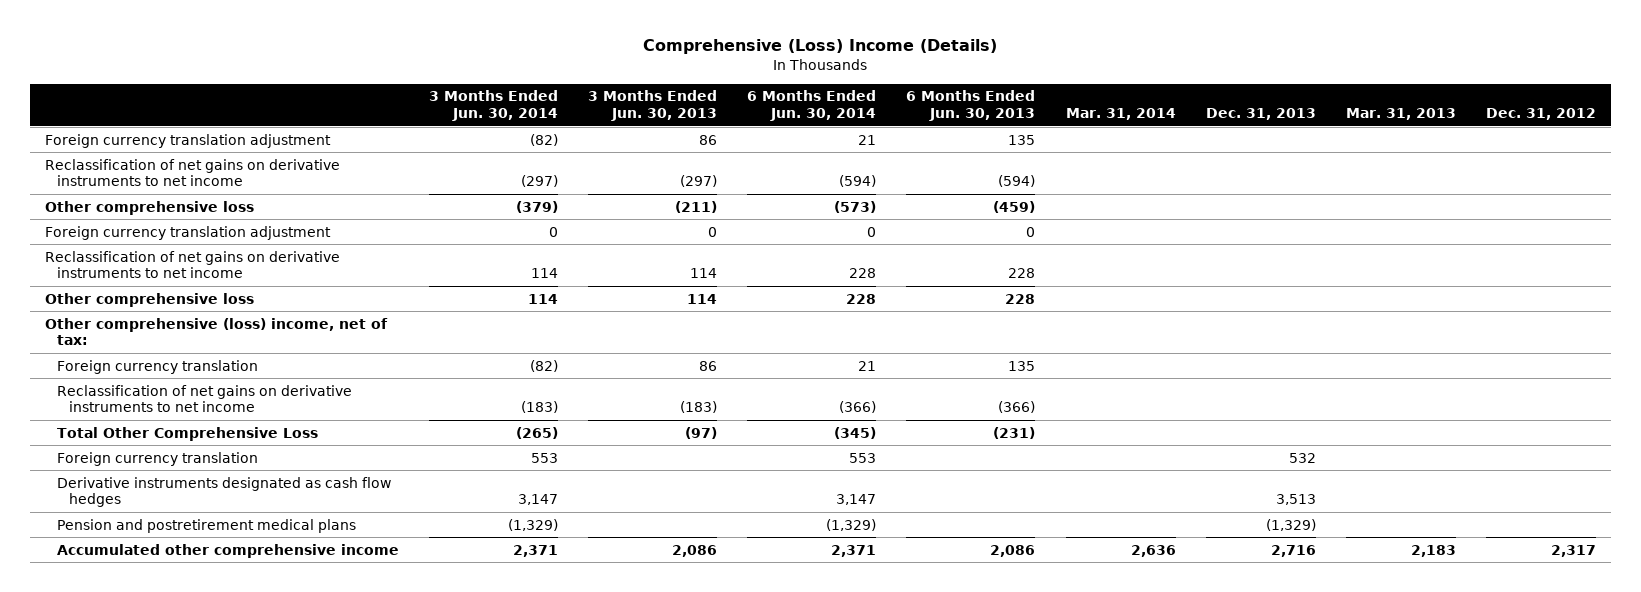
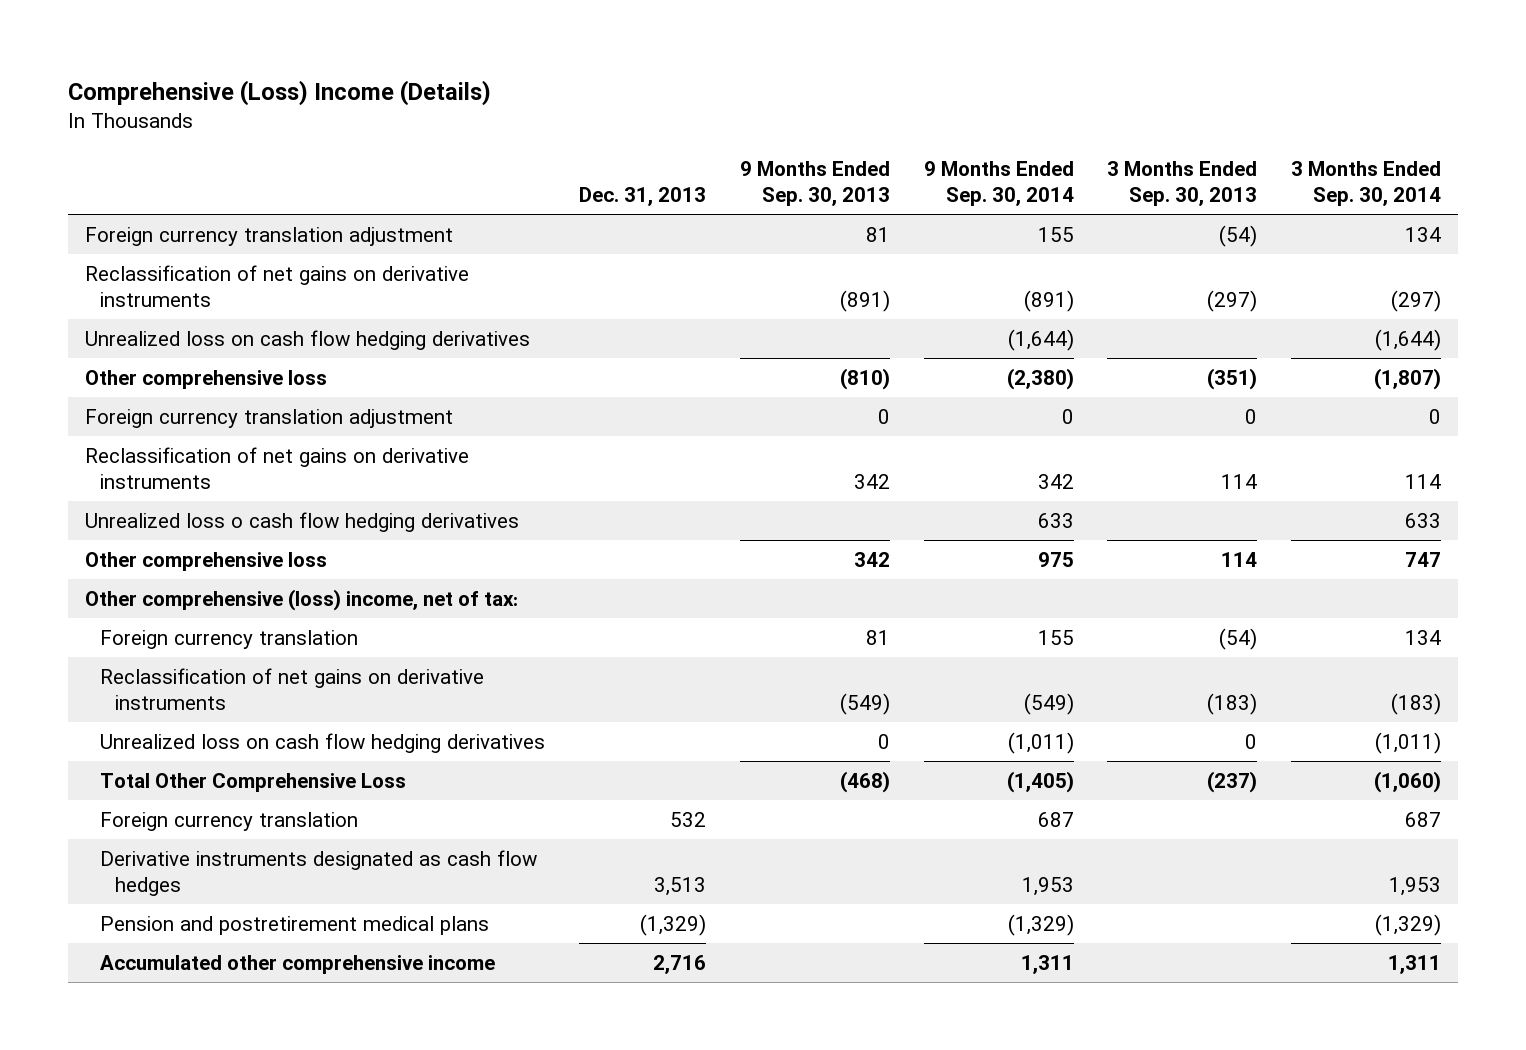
[428,90,558,122] 3 Months Ended Jun. 30, 2014 -> none
[588,90,718,122] 3 Months Ended Jun. 30, 2013 -> none
[747,90,877,122] 6 Months Ended Jun. 30, 2014 -> none
[906,90,1036,122] 6 Months Ended Jun. 30, 2013 -> none
[1065,108,1176,121] Mar. 31, 2014 -> none
[1345,108,1456,121] Mar. 31, 2013 -> none
[1486,108,1597,121] Dec. 31, 2012 -> none
none -> [739,160,890,206] 9 Months Ended Sep. 30, 2013
none -> [923,160,1074,206] 9 Months Ended Sep. 30, 2014
none -> [1107,160,1258,206] 3 Months Ended Sep. 30, 2013
none -> [1291,160,1442,206] 3 Months Ended Sep. 30, 2014
[44,158,340,187] Reclassification of net gains on derivative instruments to net income -> [85,264,470,307] Reclassification of net gains on derivative instruments
none -> [85,329,531,350] Unrealized loss on cash flow hedging derivatives
[44,250,340,279] Reclassification of net gains on derivative instruments to net income -> [85,446,470,489] Reclassification of net gains on derivative instruments
none -> [85,511,520,532] Unrealized loss o cash flow hedging derivatives
[56,384,352,413] Reclassification of net gains on derivative instruments to net income -> [100,667,485,710] Reclassification of net gains on derivative instruments
none -> [100,732,546,753] Unrealized loss on cash flow hedging derivatives

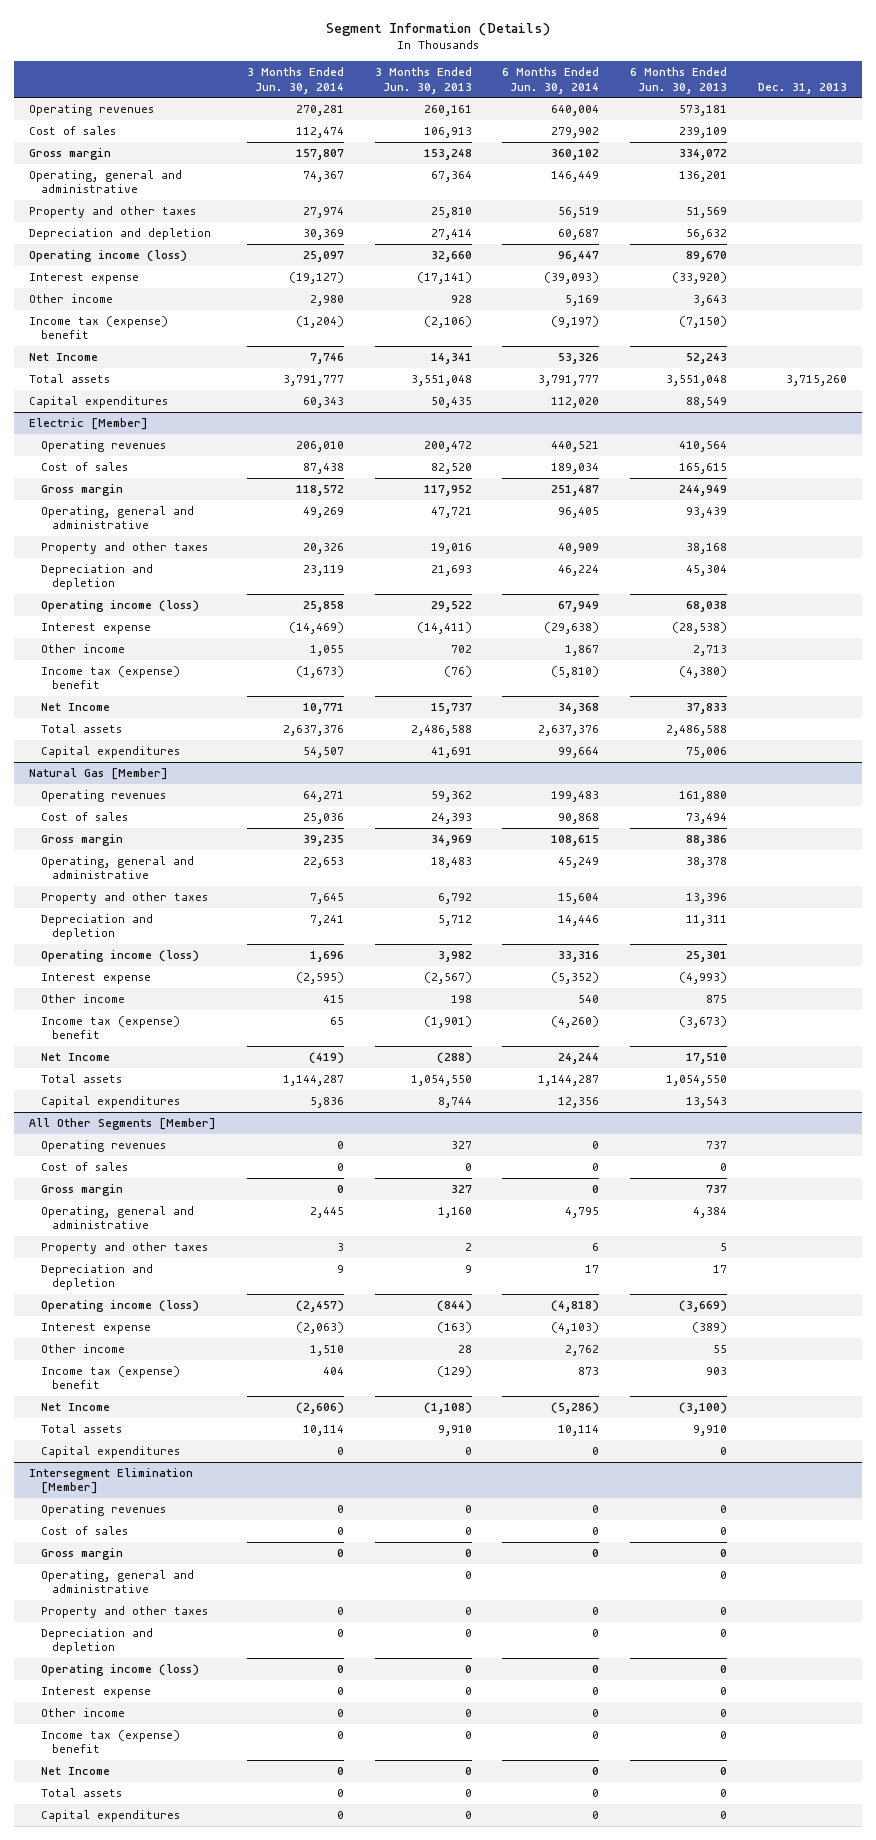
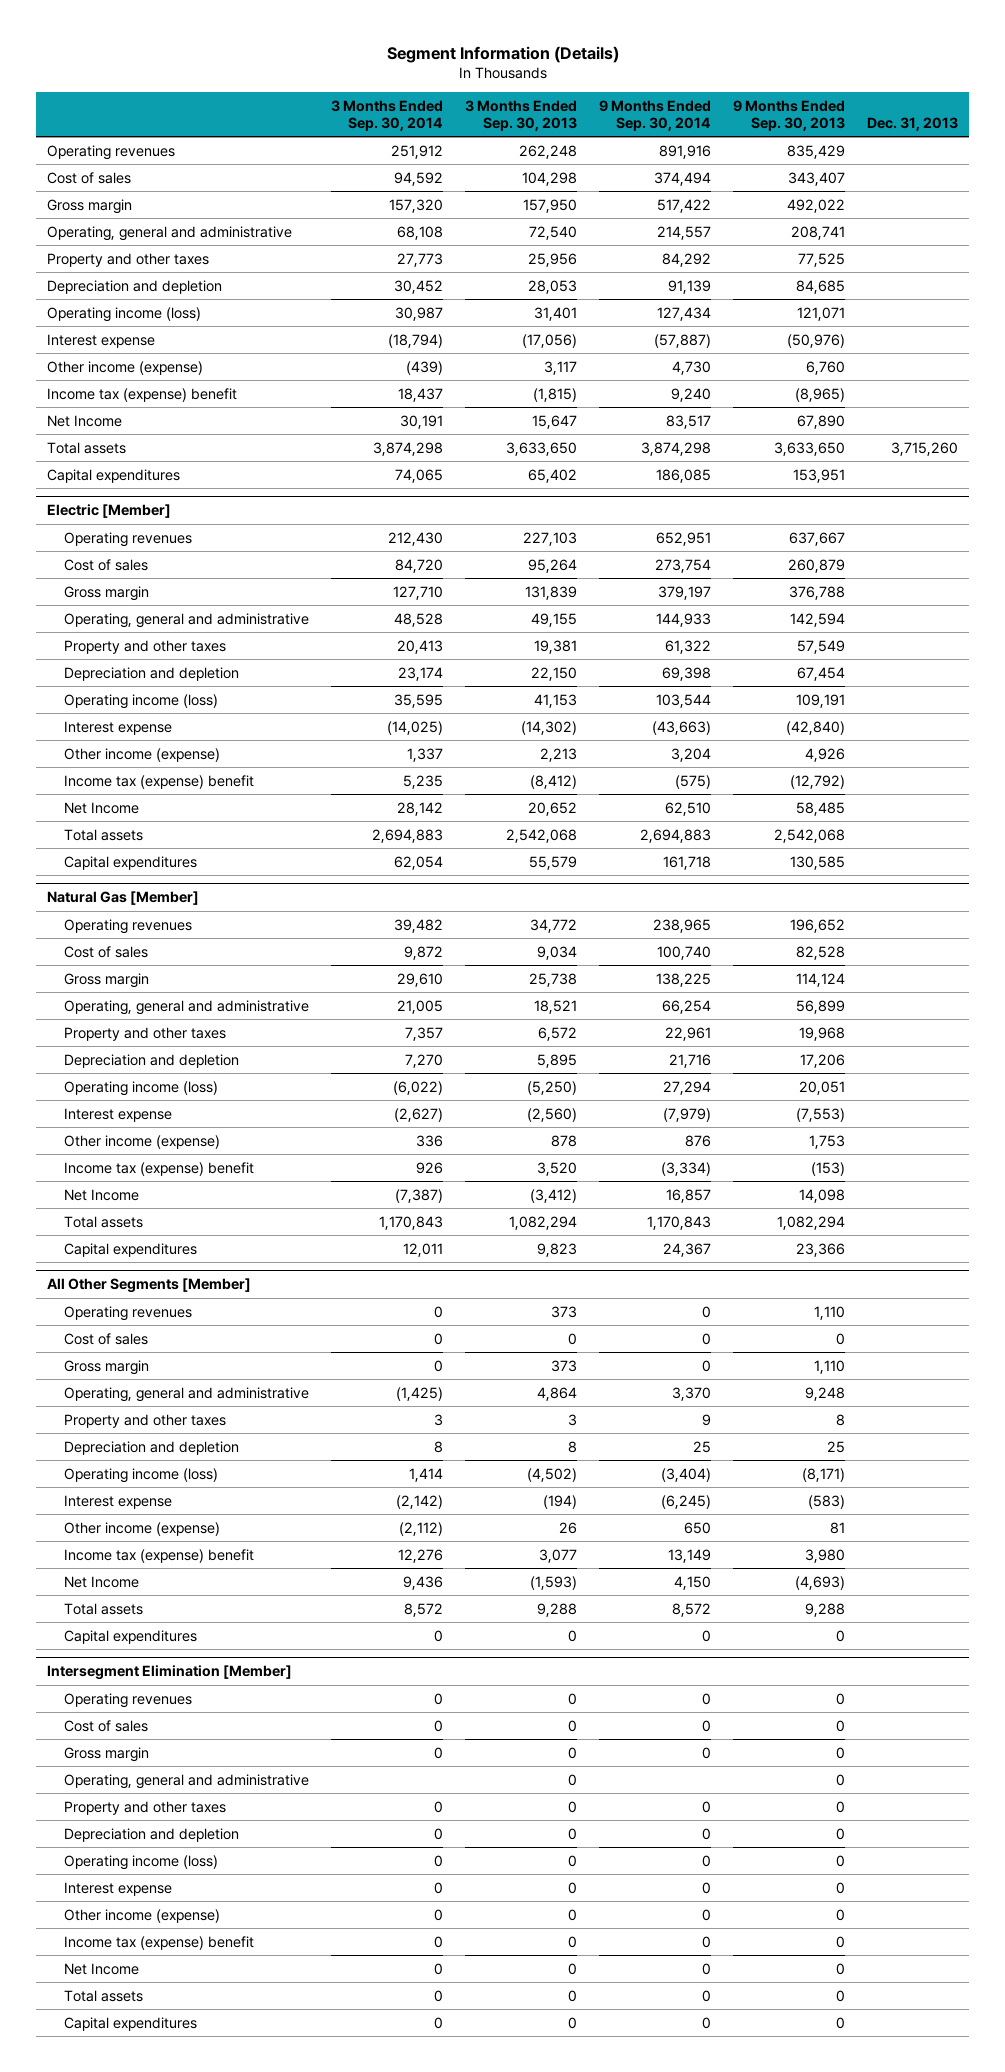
[246,67,344,94] 3 Months Ended Jun. 30, 2014 -> none
[374,67,472,94] 3 Months Ended Jun. 30, 2013 -> none
[502,67,600,94] 6 Months Ended Jun. 30, 2014 -> none
[629,67,727,94] 6 Months Ended Jun. 30, 2013 -> none
none -> [330,99,443,132] 3 Months Ended Sep. 30, 2014
none -> [464,99,577,132] 3 Months Ended Sep. 30, 2013
none -> [598,99,711,132] 9 Months Ended Sep. 30, 2014
none -> [732,99,845,132] 9 Months Ended Sep. 30, 2013
[29,294,114,304] Other income -> [47,360,204,375] Other income (expense)
[40,644,125,654] Other income -> [63,747,220,762] Other income (expense)
[40,994,125,1004] Other income -> [63,1134,220,1149] Other income (expense)
[40,1344,125,1354] Other income -> [63,1521,220,1536] Other income (expense)
[40,1708,125,1718] Other income -> [63,1908,220,1923] Other income (expense)

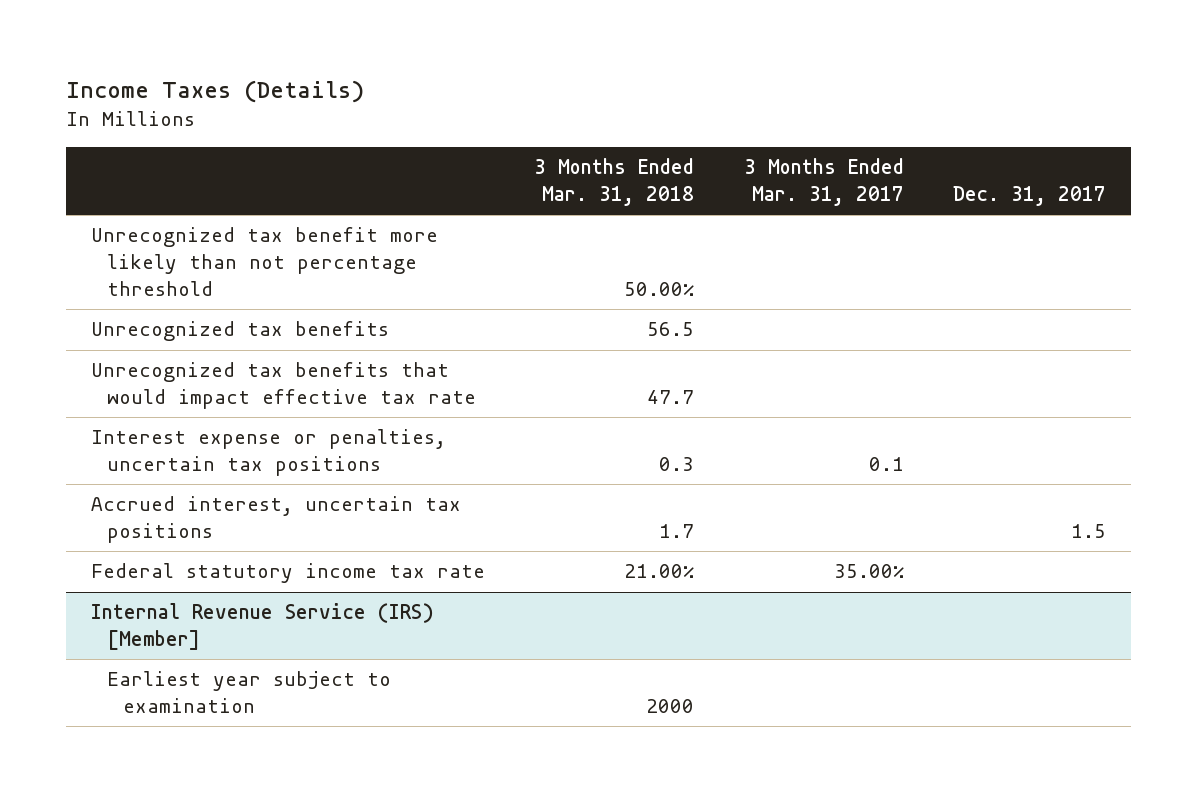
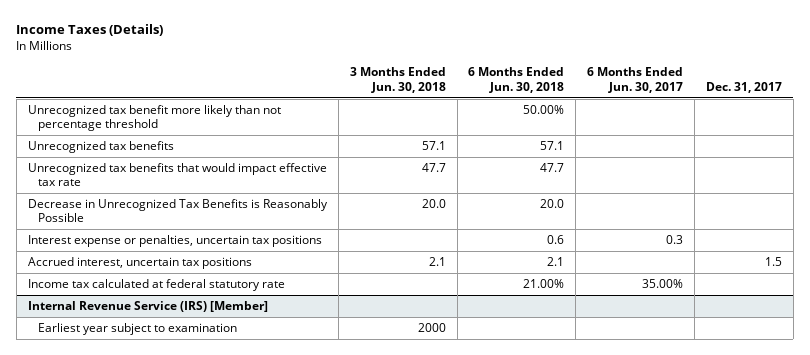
[534,158,695,207] 3 Months Ended Mar. 31, 2018 -> none
[743,158,904,207] 3 Months Ended Mar. 31, 2017 -> none
none -> [349,67,446,93] 3 Months Ended Jun. 30, 2018
none -> [468,67,565,93] 6 Months Ended Jun. 30, 2018
none -> [587,67,684,93] 6 Months Ended Jun. 30, 2017
none -> [27,199,328,223] Decrease in Unrecognized Tax Benefits is Reasonably Possible
[91,563,486,584] Federal statutory income tax rate -> [27,279,285,292] Income tax calculated at federal statutory rate

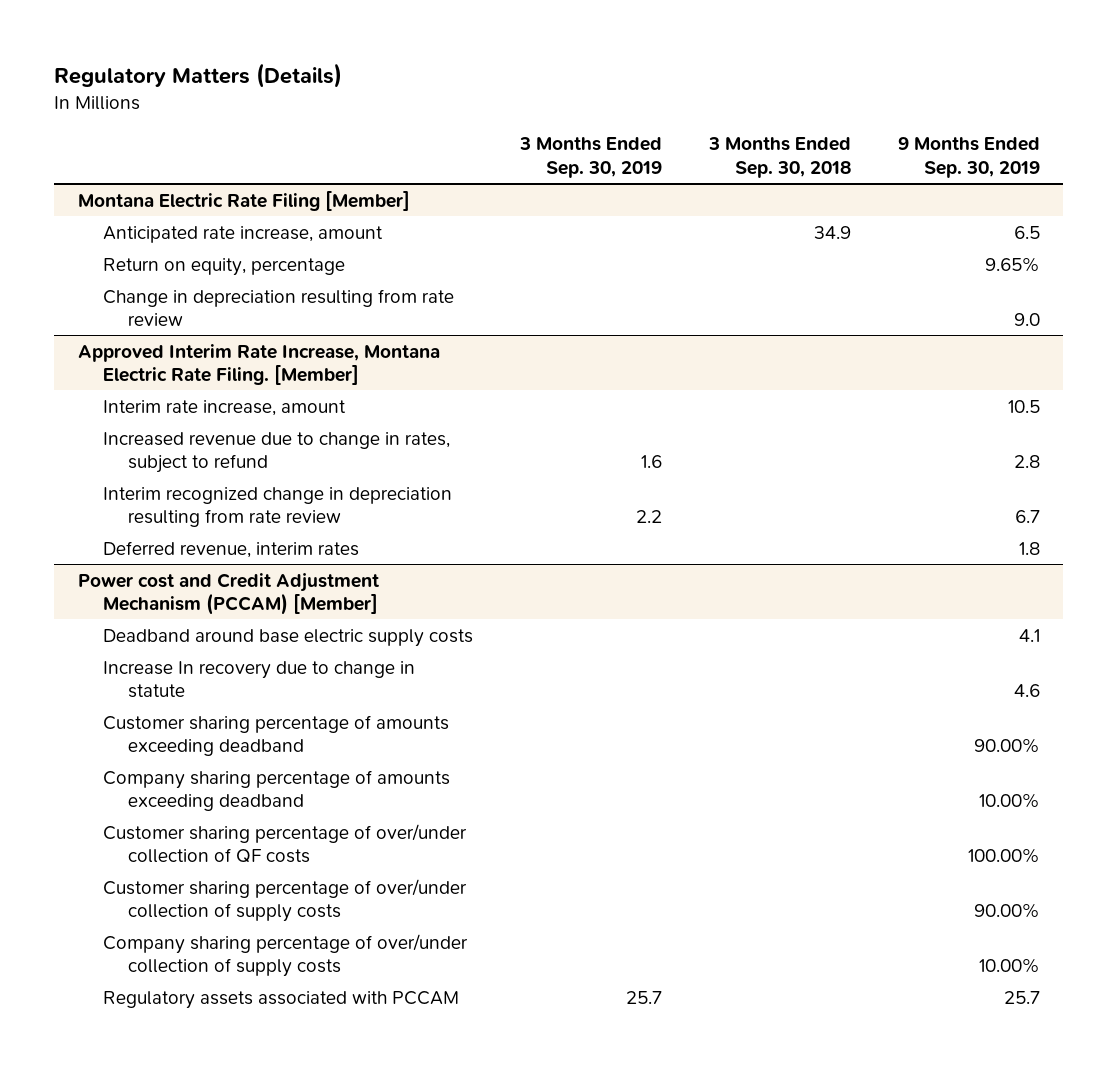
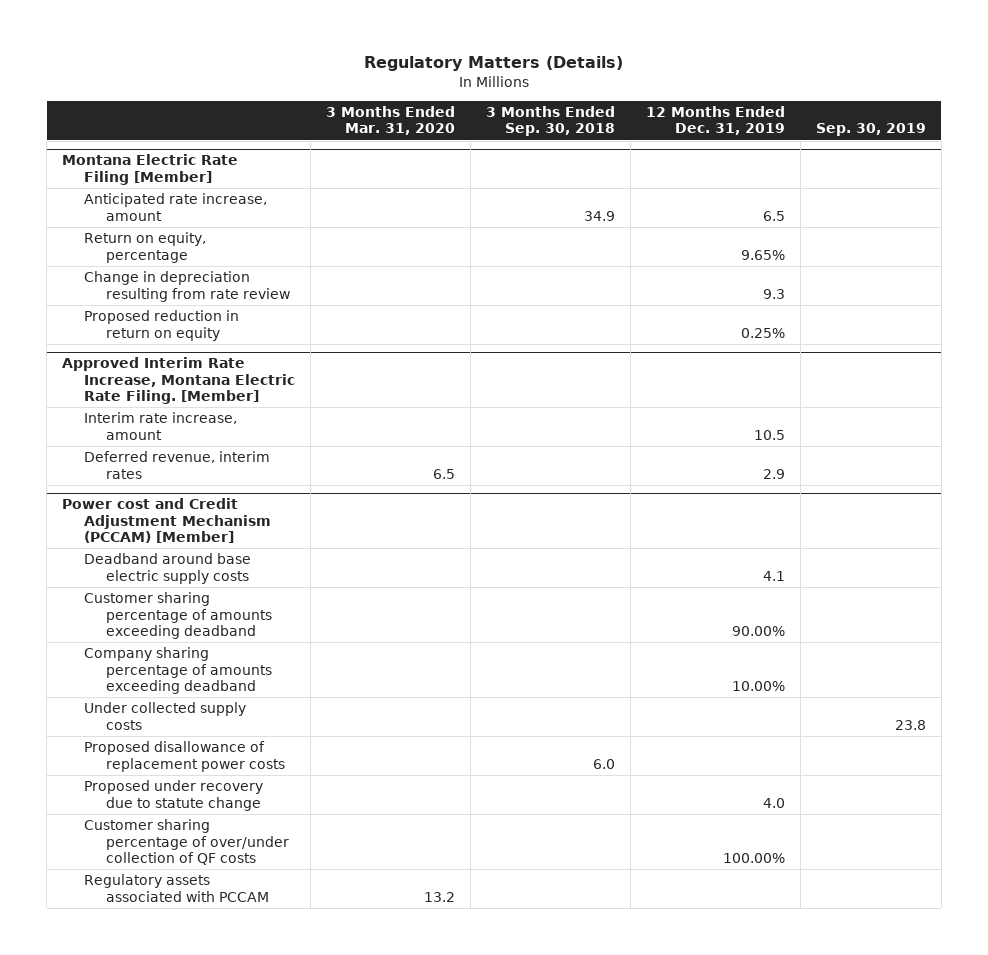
[518,137,662,178] 3 Months Ended Sep. 30, 2019 -> none
[897,137,1040,178] 9 Months Ended Sep. 30, 2019 -> none
none -> [325,105,455,136] 3 Months Ended Mar. 31, 2020
none -> [645,105,785,136] 12 Months Ended Dec. 31, 2019
none -> [815,123,926,137] Sep. 30, 2019
none -> [83,310,239,341] Proposed reduction in return on equity
[102,431,450,473] Increased revenue due to change in rates, subject to refund -> none
[102,486,452,527] Interim recognized change in depreciation resulting from rate review -> none
[102,660,415,698] Increase In recovery due to change in statute -> none
none -> [83,702,246,730] Under collected supply costs
none -> [83,741,285,772] Proposed disallowance of replacement power costs
none -> [83,780,263,811] Proposed under recovery due to statute change
[102,878,467,922] Customer sharing percentage of over/under collection of supply costs -> none
[102,933,468,977] Company sharing percentage of over/under collection of supply costs -> none

